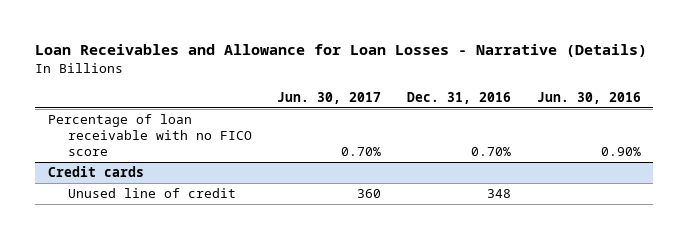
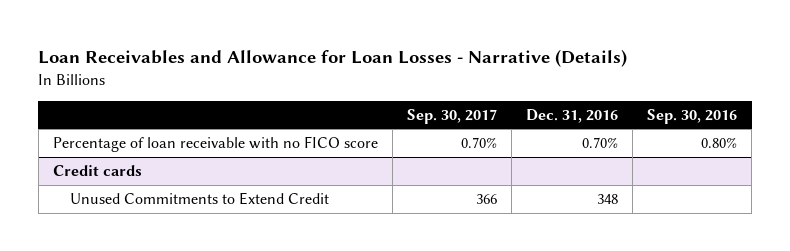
[277,91,382,104] Jun. 30, 2017 -> none
[536,91,641,104] Jun. 30, 2016 -> none
none -> [406,108,497,124] Sep. 30, 2017
none -> [647,108,738,124] Sep. 30, 2016
[67,188,236,199] Unused line of credit -> [69,192,329,206] Unused Commitments to Extend Credit

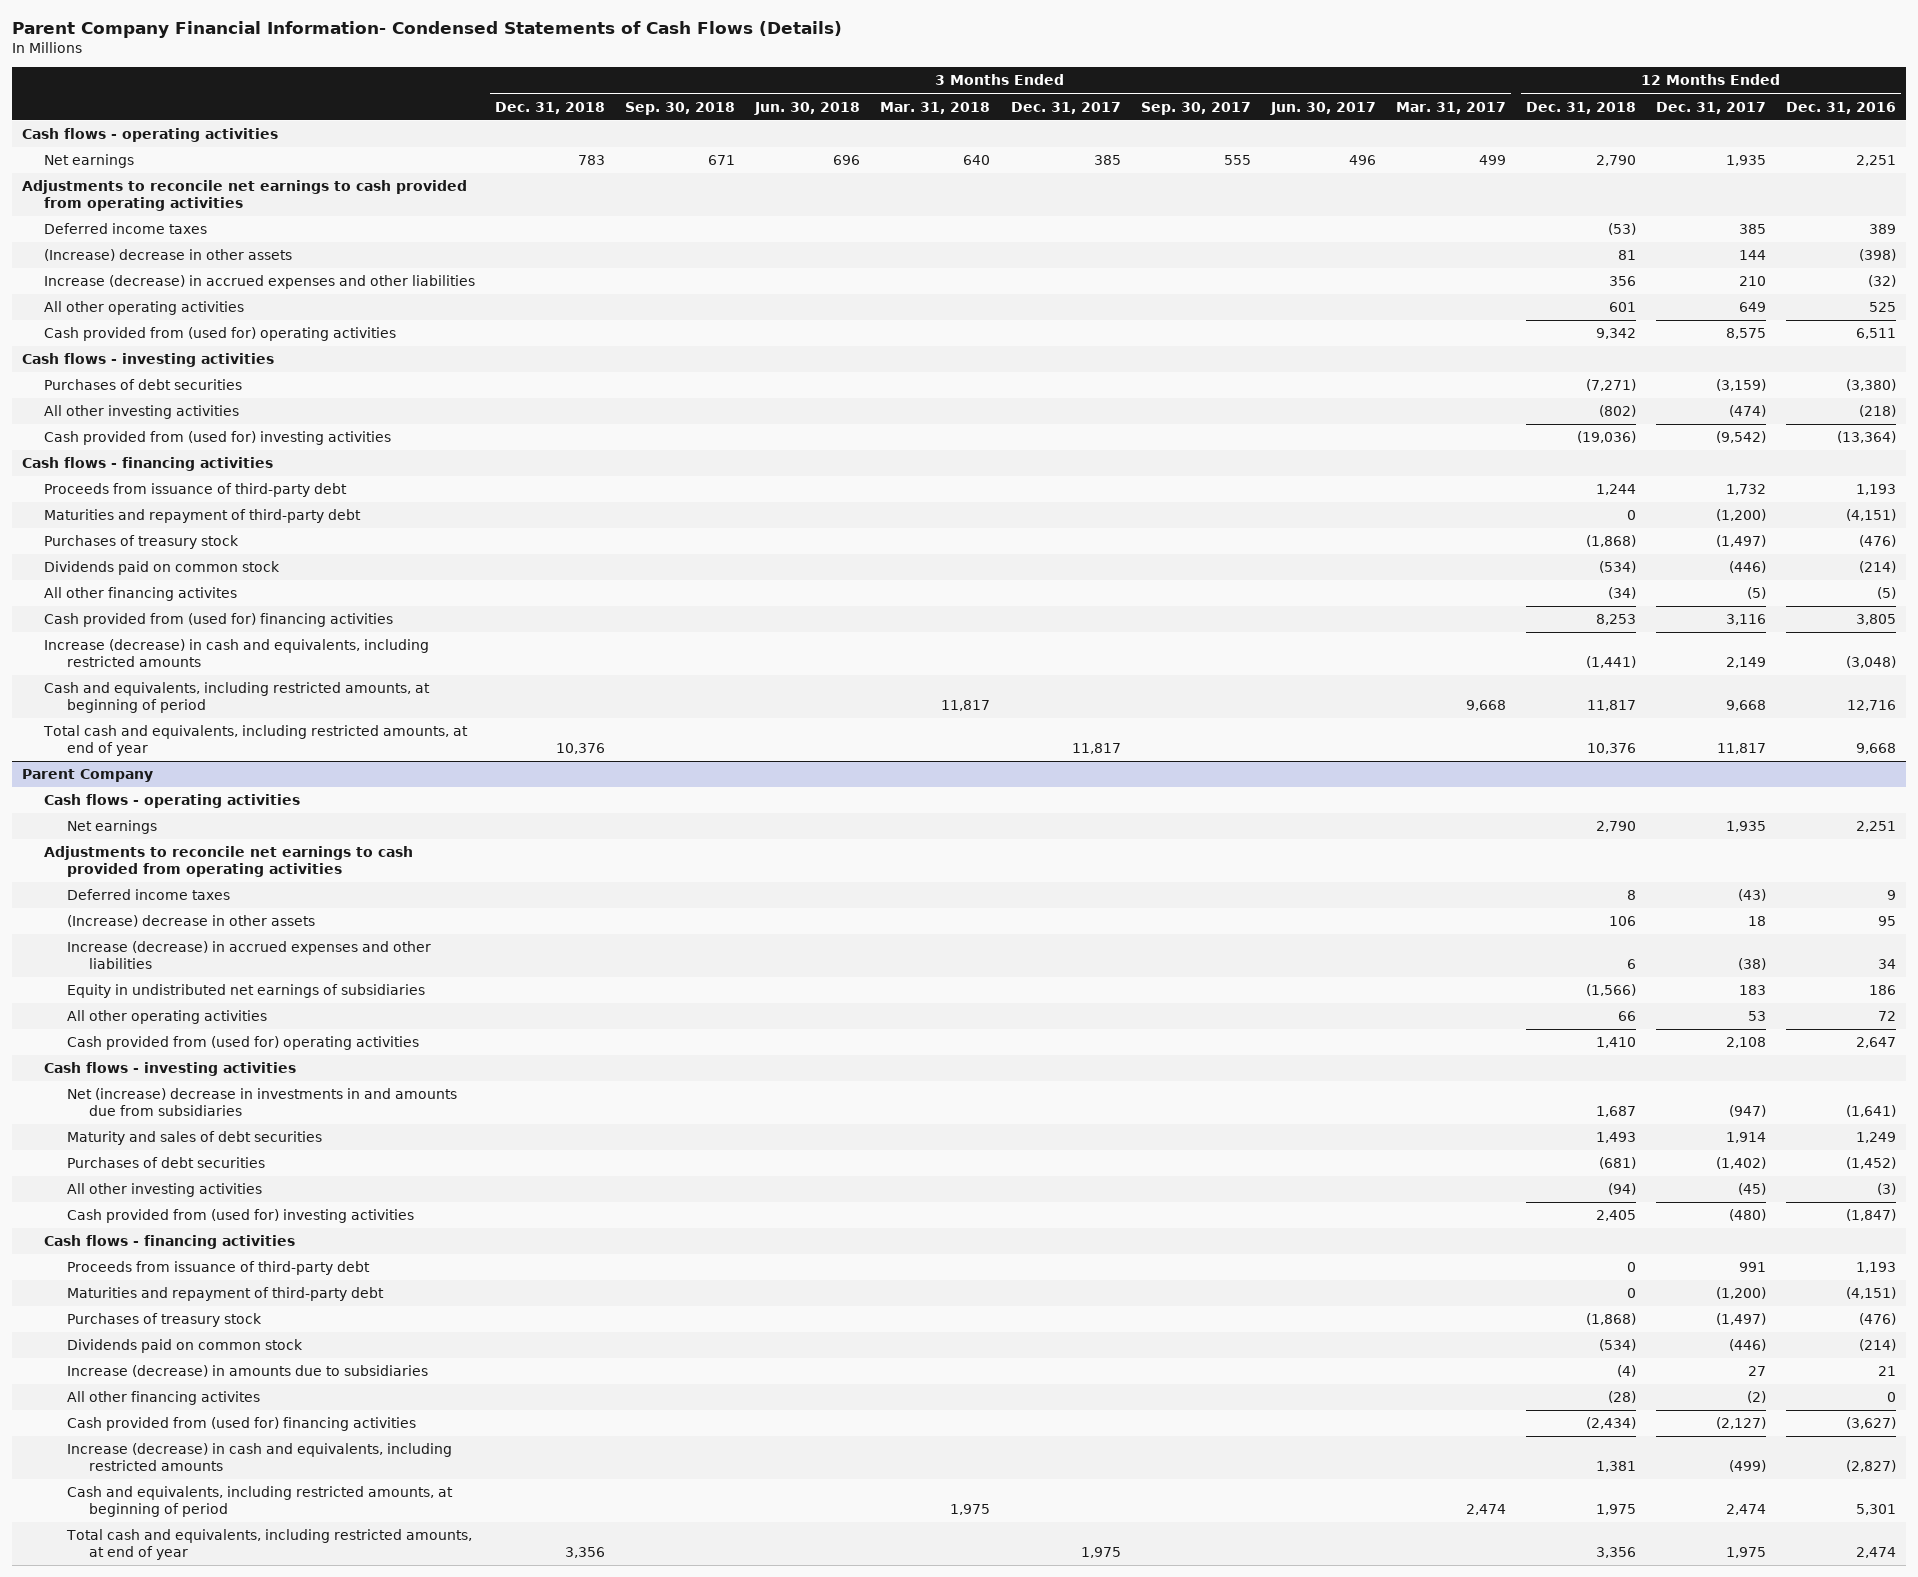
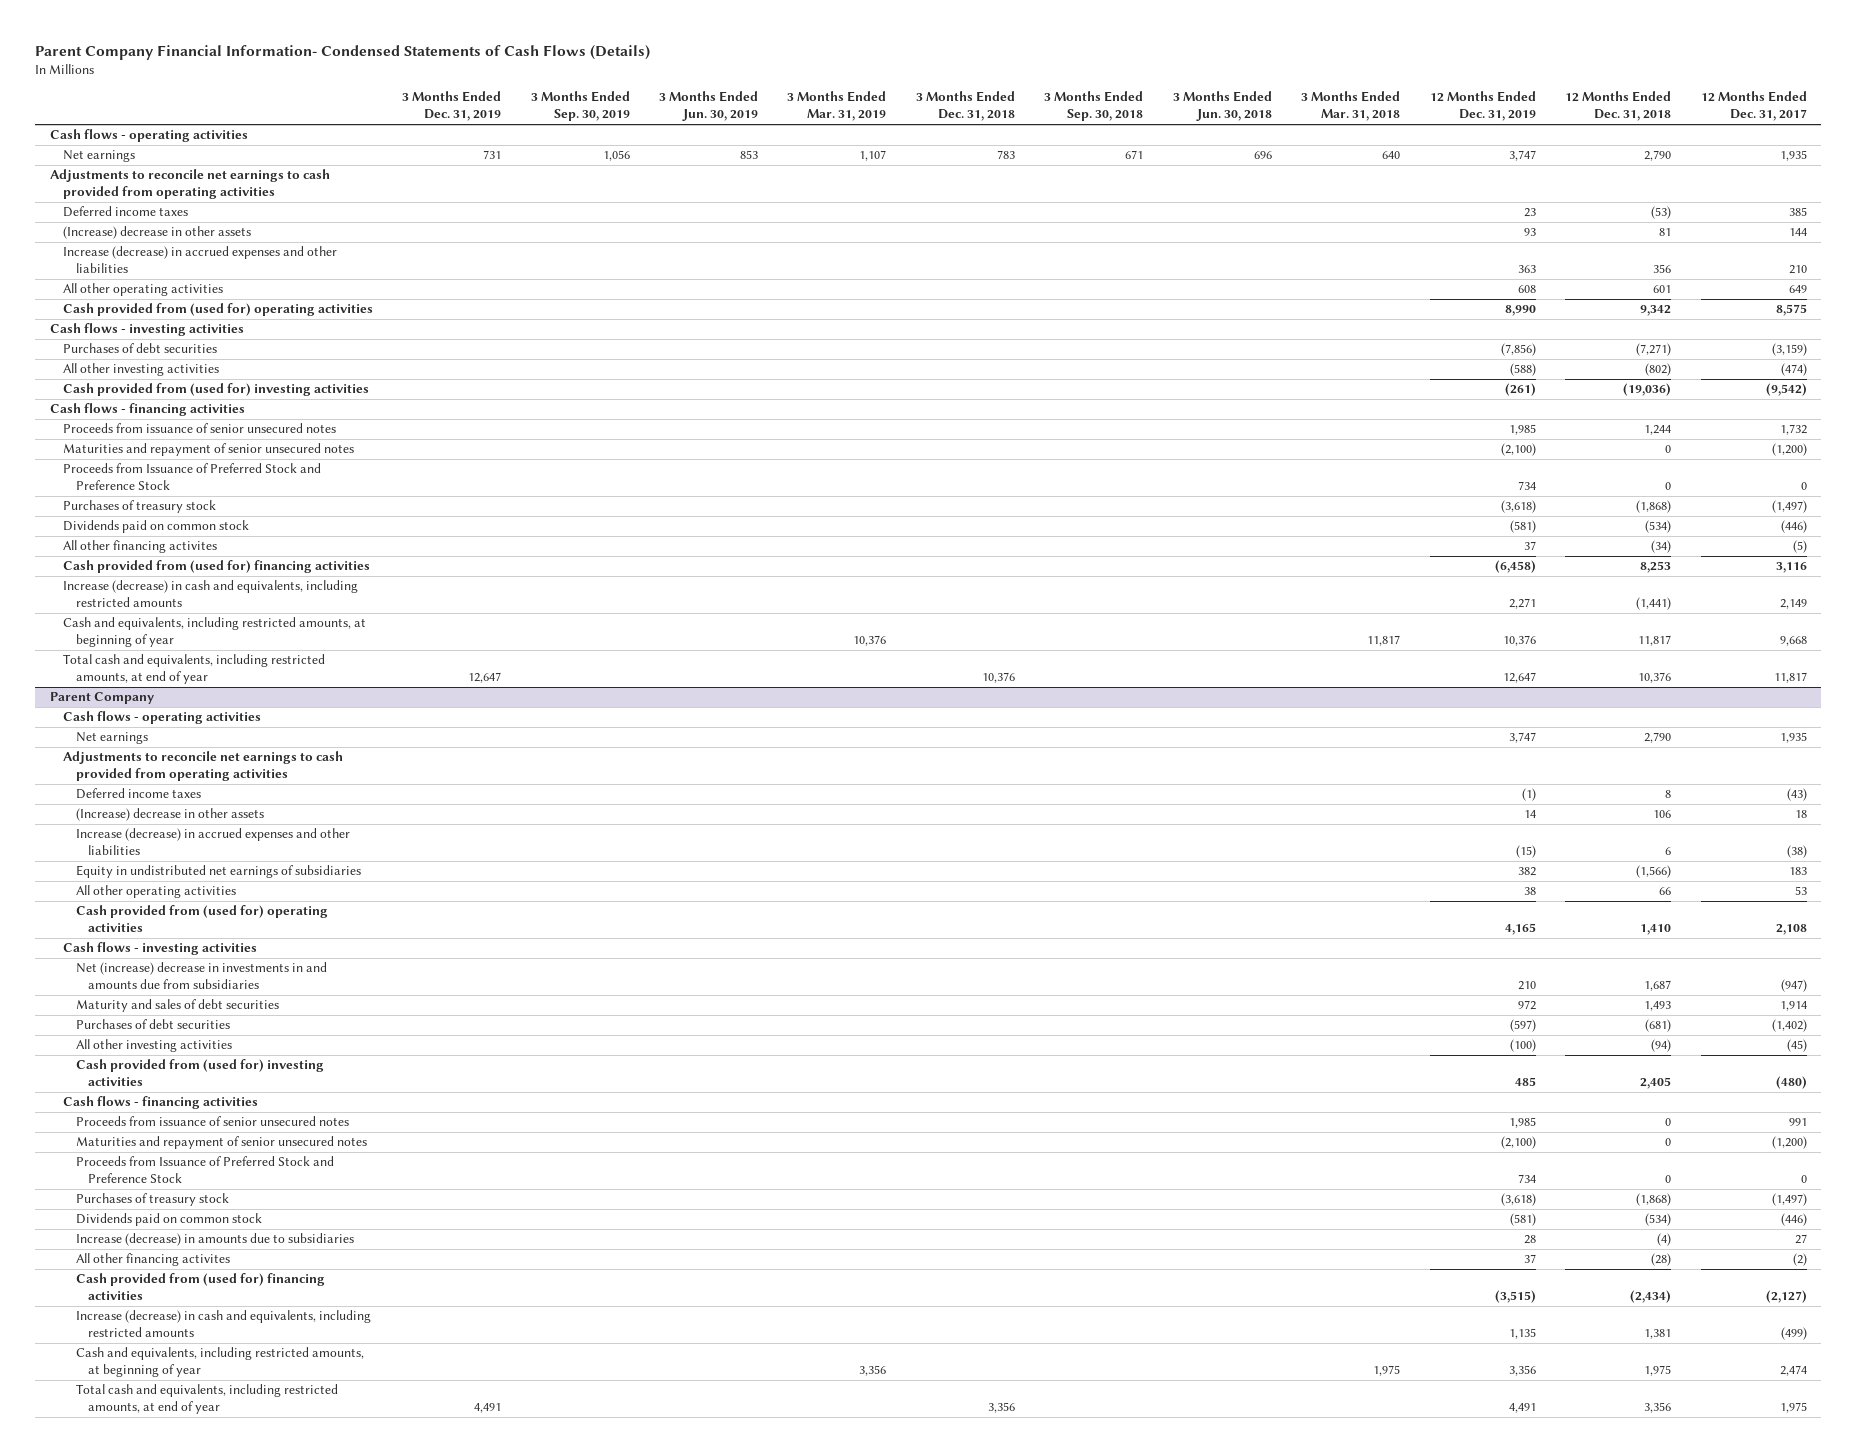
[1010,101,1121,114] Dec. 31, 2017 -> none
[1140,101,1251,115] Sep. 30, 2017 -> none
[1269,101,1376,115] Jun. 30, 2017 -> none
[1395,101,1506,114] Mar. 31, 2017 -> none
[1785,101,1896,114] Dec. 31, 2016 -> none
none -> [402,91,502,122] 3 Months Ended Dec. 31, 2019
none -> [530,91,630,122] 3 Months Ended Sep. 30, 2019
none -> [659,91,759,122] 3 Months Ended Jun. 30, 2019
none -> [787,91,887,122] 3 Months Ended Mar. 31, 2019
none -> [1429,91,1536,122] 12 Months Ended Dec. 31, 2019
[44,483,348,498] Proceeds from issuance of third-party debt -> [62,423,336,434] Proceeds from issuance of senior unsecured notes
[44,509,362,524] Maturities and repayment of third-party debt -> [62,443,354,457] Maturities and repayment of senior unsecured notes
none -> [62,463,321,491] Proceeds from Issuance of Preferred Stock and Preference Stock
[44,682,431,713] Cash and equivalents, including restricted amounts, at beginning of period -> [62,617,366,648] Cash and equivalents, including restricted amounts, at beginning of year
[66,1261,370,1276] Proceeds from issuance of third-party debt -> [75,1116,349,1127] Proceeds from issuance of senior unsecured notes
[66,1287,384,1302] Maturities and repayment of third-party debt -> [75,1136,367,1150] Maturities and repayment of senior unsecured notes
none -> [75,1156,334,1184] Proceeds from Issuance of Preferred Stock and Preference Stock
[66,1486,453,1517] Cash and equivalents, including restricted amounts, at beginning of period -> [75,1347,364,1378] Cash and equivalents, including restricted amounts, at beginning of year

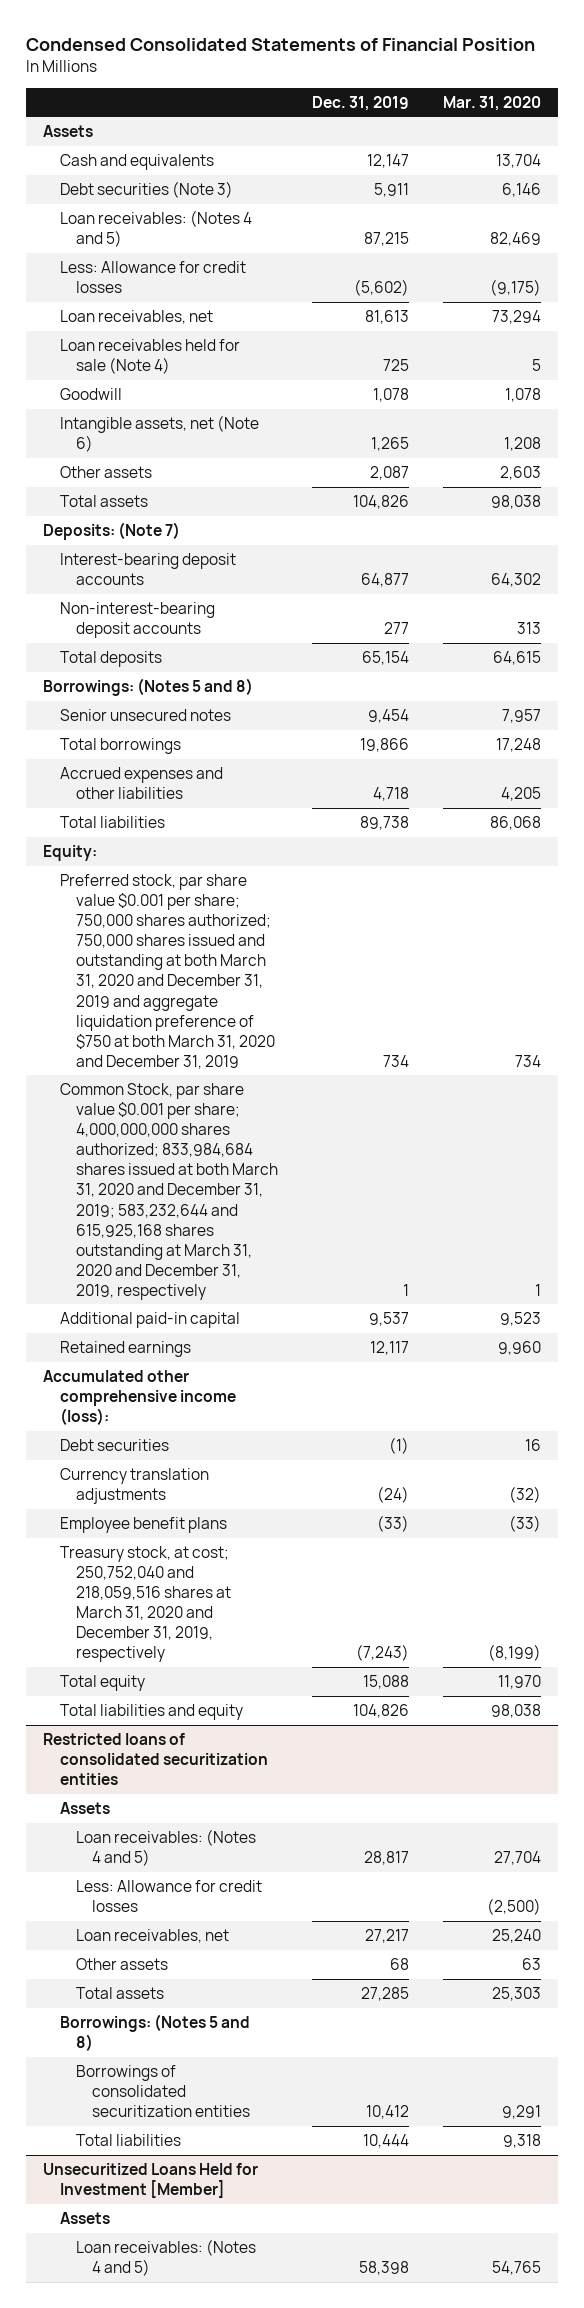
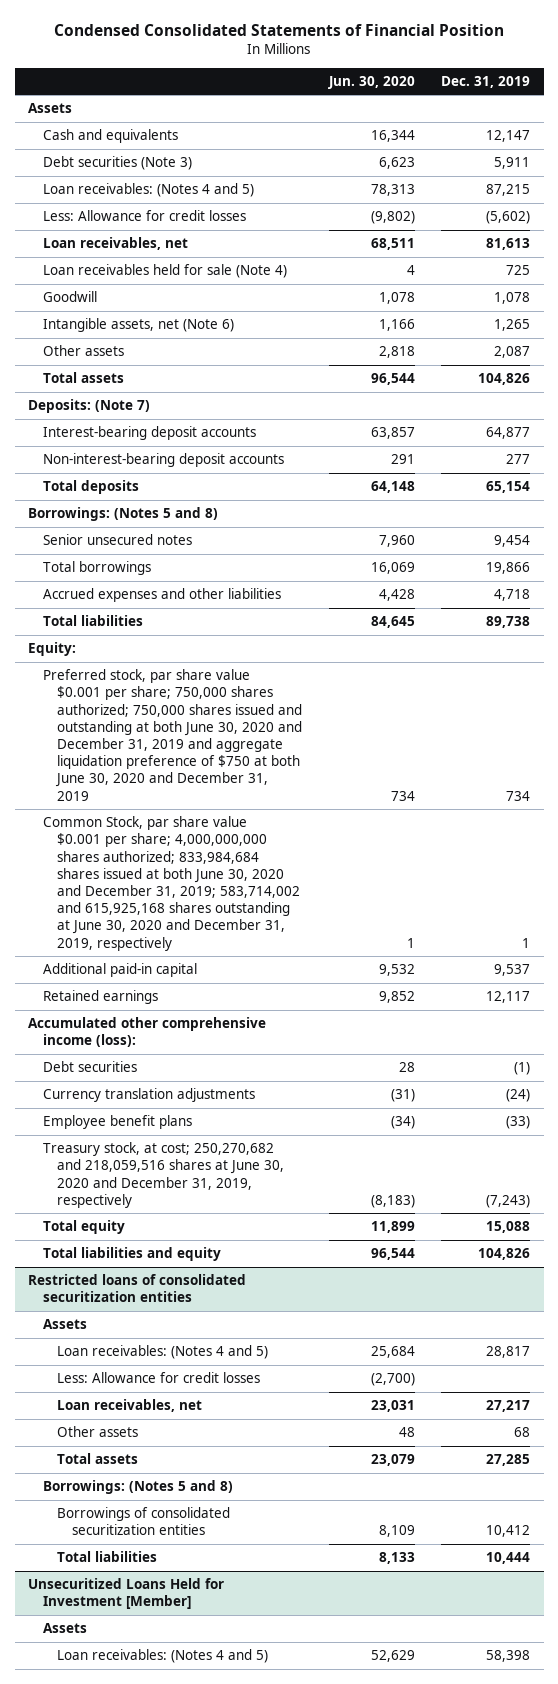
[442,95,541,111] Mar. 31, 2020 -> none
none -> [327,76,415,90] Jun. 30, 2020
[59,874,275,1069] Preferred stock, par share value $0.001 per share; 750,000 shares authorized; 750,000 shares issued and outstanding at both March 31, 2020 and December 31, 2019 and aggregate liquidation preference of $750 at both March 31, 2020 and December 31, 2019 -> [42,669,303,801] Preferred stock, par share value $0.001 per share; 750,000 shares authorized; 750,000 shares issued and outstanding at both June 30, 2020 and December 31, 2019 and aggregate liquidation preference of $750 at both June 30, 2020 and December 31, 2019
[59,1083,278,1300] Common Stock, par share value $0.001 per share; 4,000,000,000 shares authorized; 833,984,684 shares issued at both March 31, 2020 and December 31, 2019; 583,232,644 and 615,925,168 shares outstanding at March 31, 2020 and December 31, 2019, respectively -> [42,816,301,951] Common Stock, par share value $0.001 per share; 4,000,000,000 shares authorized; 833,984,684 shares issued at both June 30, 2020 and December 31, 2019; 583,714,002 and 615,925,168 shares outstanding at June 30, 2020 and December 31, 2019, respectively
[59,1546,231,1663] Treasury stock, at cost; 250,752,040 and 218,059,516 shares at March 31, 2020 and December 31, 2019, respectively -> [42,1142,285,1208] Treasury stock, at cost; 250,270,682 and 218,059,516 shares at June 30, 2020 and December 31, 2019, respectively

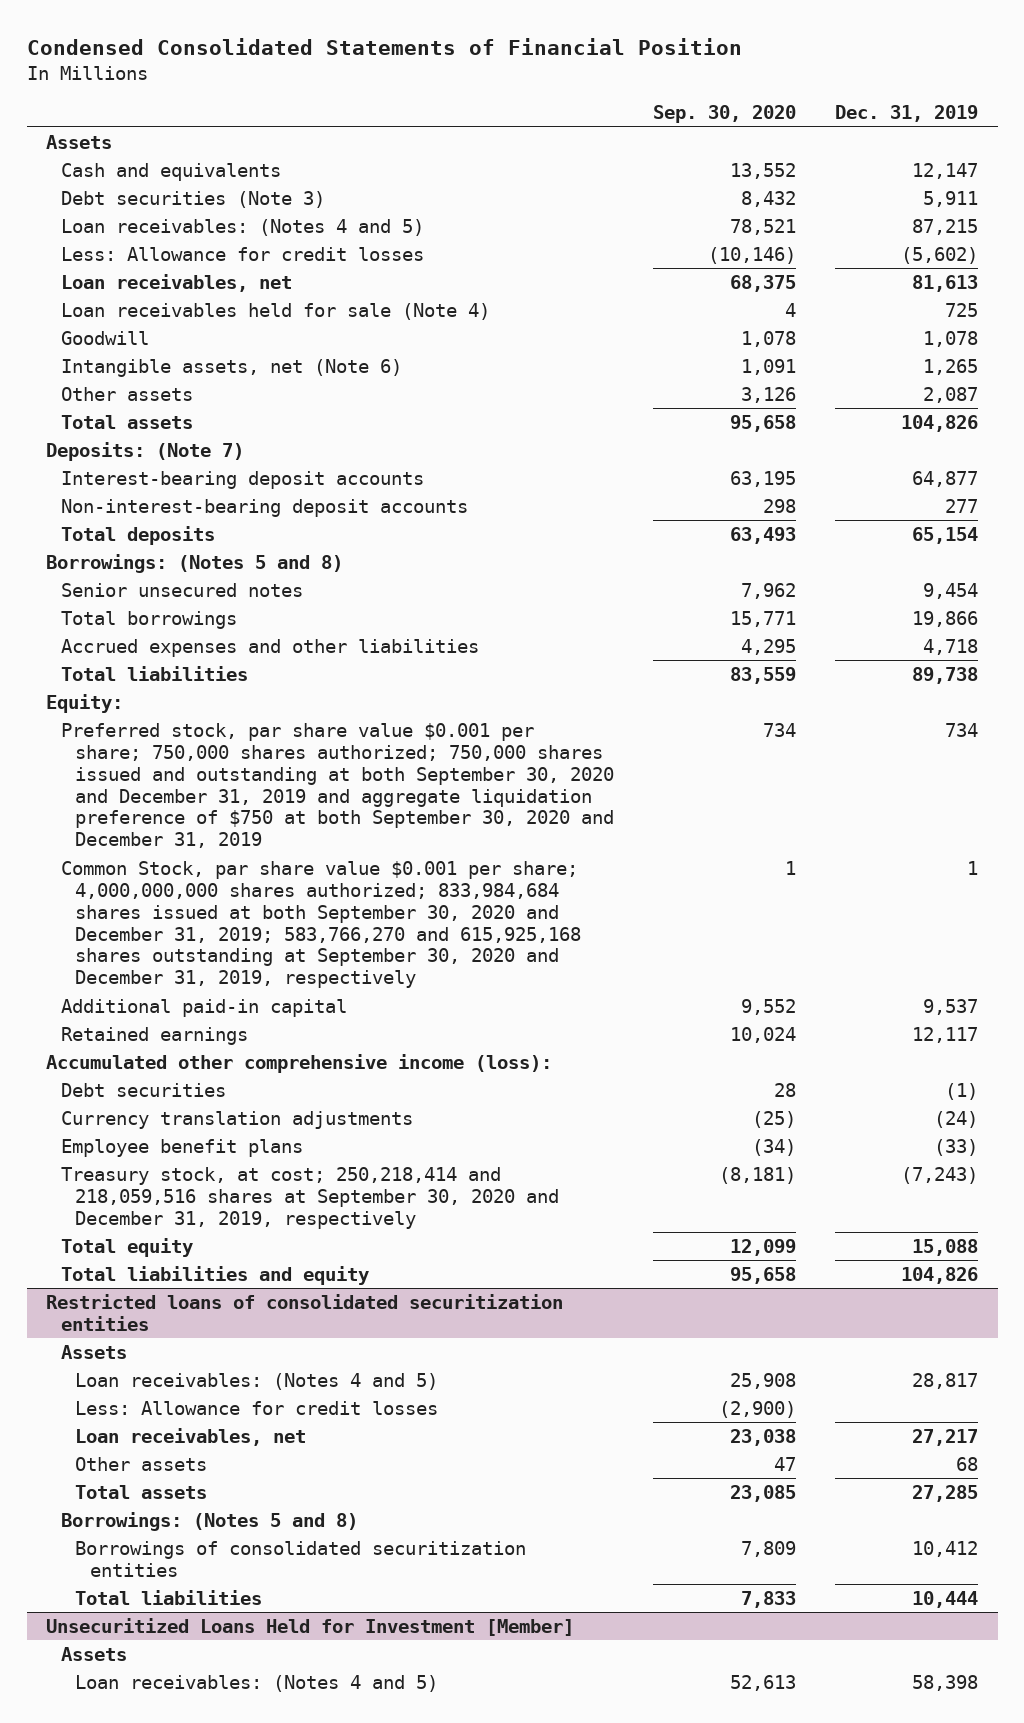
[327,76,415,90] Jun. 30, 2020 -> none
none -> [653,105,797,124] Sep. 30, 2020
[42,669,303,801] Preferred stock, par share value $0.001 per share; 750,000 shares authorized; 750,000 shares issued and outstanding at both June 30, 2020 and December 31, 2019 and aggregate liquidation preference of $750 at both June 30, 2020 and December 31, 2019 -> [60,722,615,849] Preferred stock, par share value $0.001 per share; 750,000 shares authorized; 750,000 shares issued and outstanding at both September 30, 2020 and December 31, 2019 and aggregate liquidation preference of $750 at both September 30, 2020 and December 31, 2019
[42,816,301,951] Common Stock, par share value $0.001 per share; 4,000,000,000 shares authorized; 833,984,684 shares issued at both June 30, 2020 and December 31, 2019; 583,714,002 and 615,925,168 shares outstanding at June 30, 2020 and December 31, 2019, respectively -> [60,860,582,989] Common Stock, par share value $0.001 per share; 4,000,000,000 shares authorized; 833,984,684 shares issued at both September 30, 2020 and December 31, 2019; 583,766,270 and 615,925,168 shares outstanding at September 30, 2020 and December 31, 2019, respectively
[42,1142,285,1208] Treasury stock, at cost; 250,270,682 and 218,059,516 shares at June 30, 2020 and December 31, 2019, respectively -> [60,1166,560,1229] Treasury stock, at cost; 250,218,414 and 218,059,516 shares at September 30, 2020 and December 31, 2019, respectively

